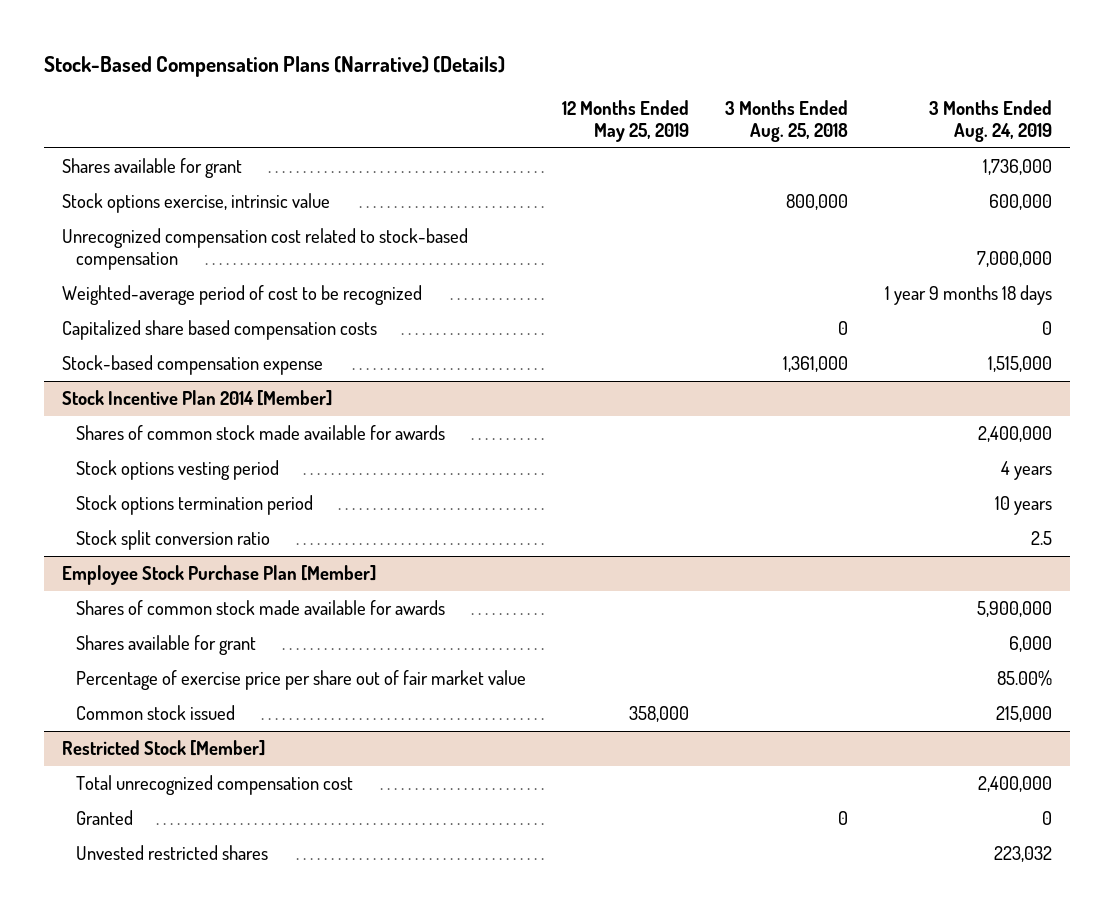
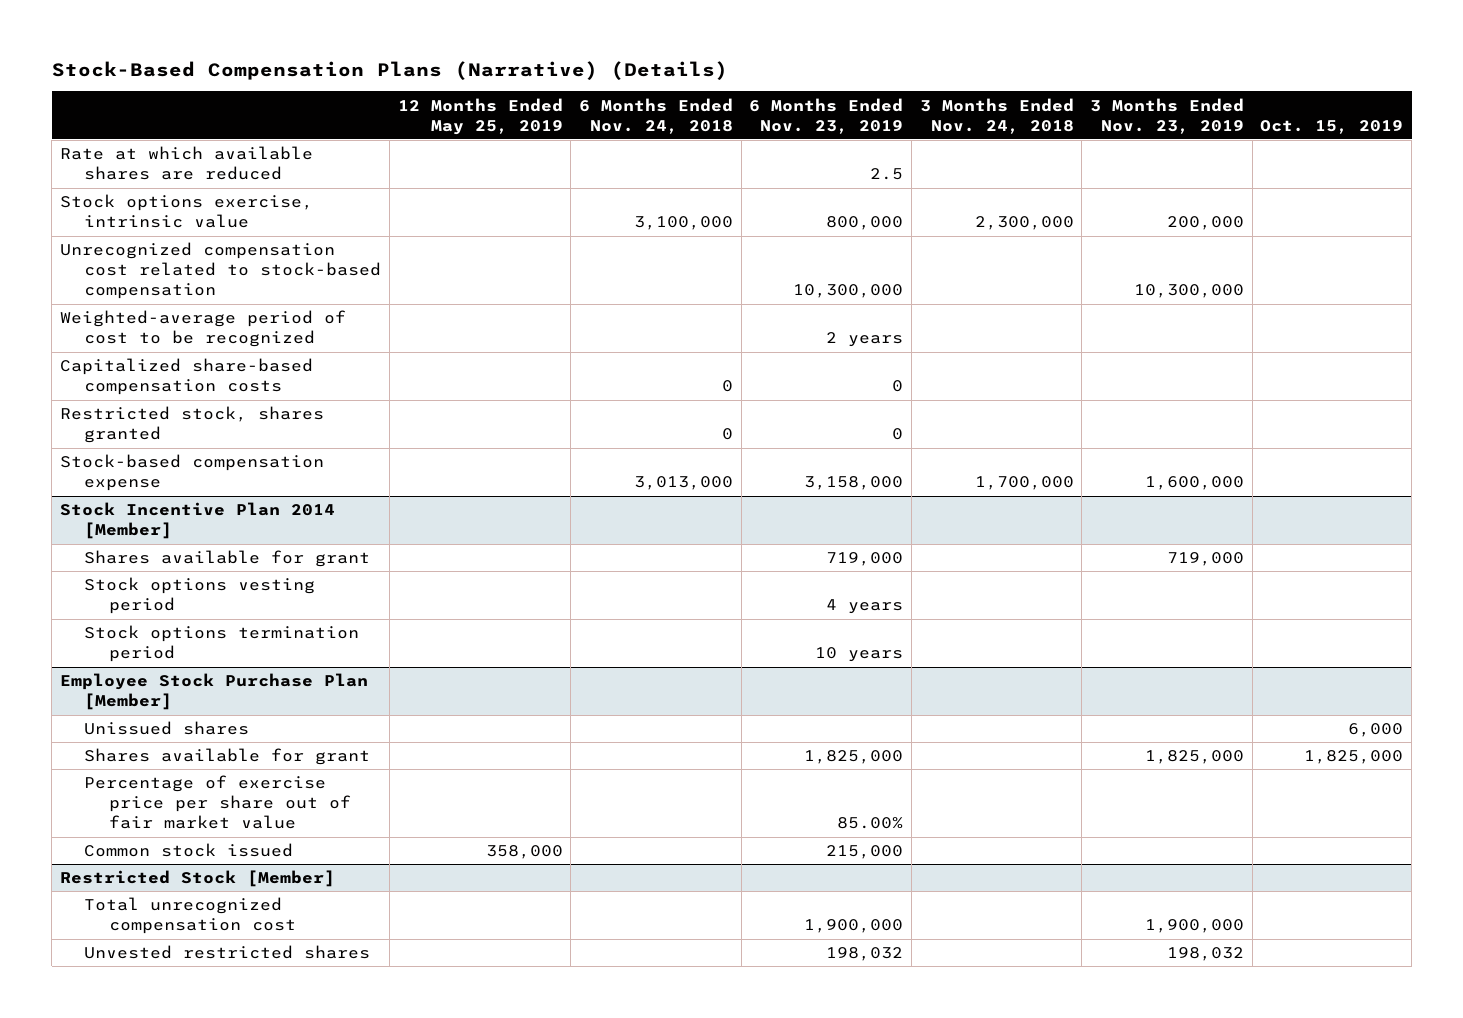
[725,100,849,142] 3 Months Ended Aug. 25, 2018 -> none
[928,100,1052,142] 3 Months Ended Aug. 24, 2019 -> none
none -> [578,97,733,134] 6 Months Ended Nov. 24, 2018
none -> [749,97,904,134] 6 Months Ended Nov. 23, 2019
none -> [919,97,1074,134] 3 Months Ended Nov. 24, 2018
none -> [1090,97,1245,134] 3 Months Ended Nov. 23, 2019
none -> [1260,119,1404,134] Oct. 15, 2019
[61,158,242,179] Shares available for grant -> none
none -> [59,146,313,181] Rate at which available shares are reduced
[61,320,377,341] Capitalized share based compensation costs -> [59,358,313,396] Capitalized share-based compensation costs
none -> [59,406,324,444] Restricted stock, shares granted
[75,425,445,441] Shares of common stock made available for awards -> none
none -> [84,550,371,568] Shares available for grant
[75,530,270,551] Stock split conversion ratio -> none
[75,600,445,616] Shares of common stock made available for awards -> none
none -> [84,721,250,736] Unissued shares
[75,810,133,826] Granted -> none

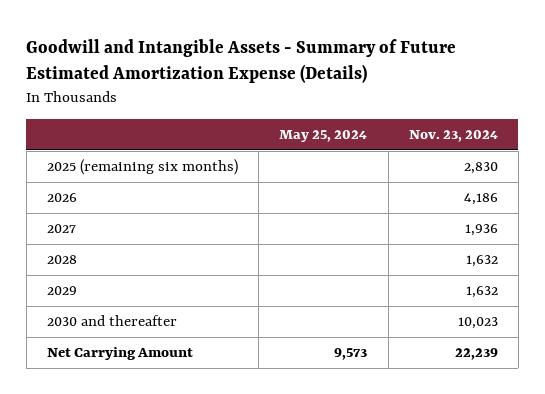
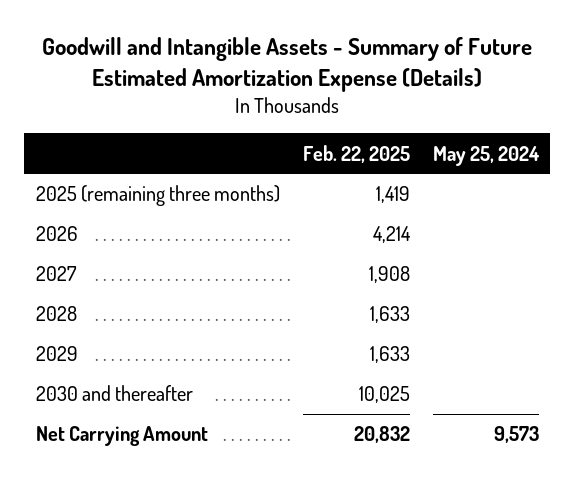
[408,130,498,143] Nov. 23, 2024 -> none
none -> [302,144,410,163] Feb. 22, 2025
[46,159,238,176] 2025 (remaining six months) -> [35,185,280,207] 2025 (remaining three months)

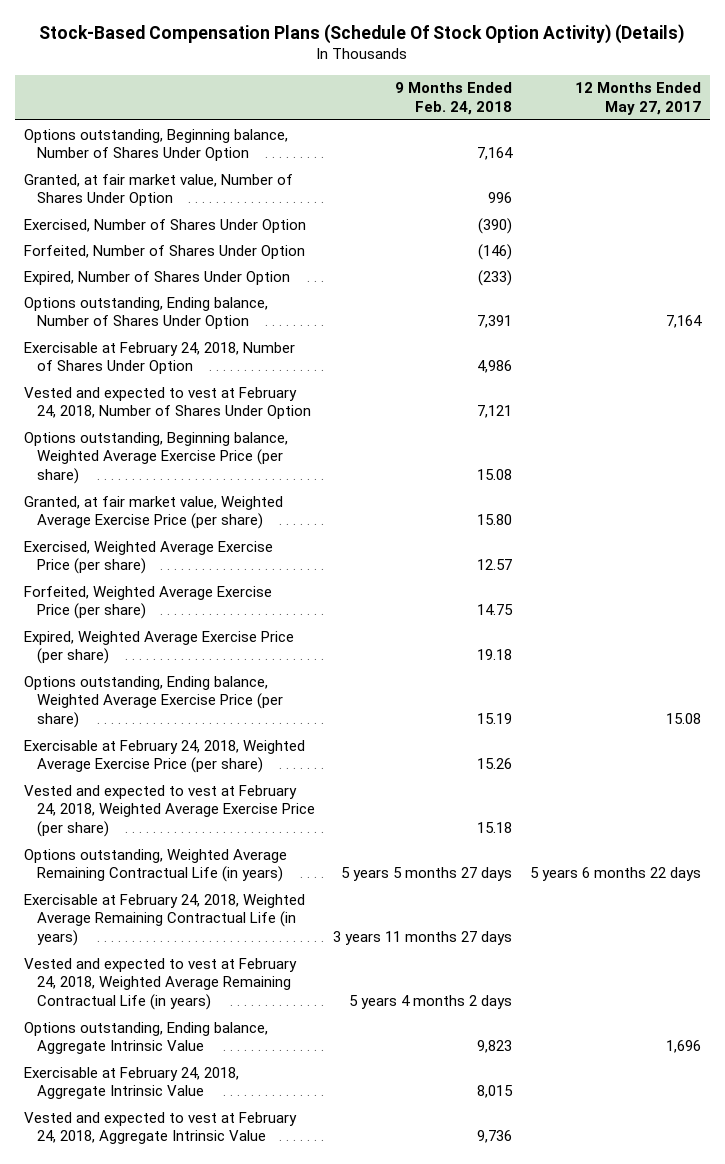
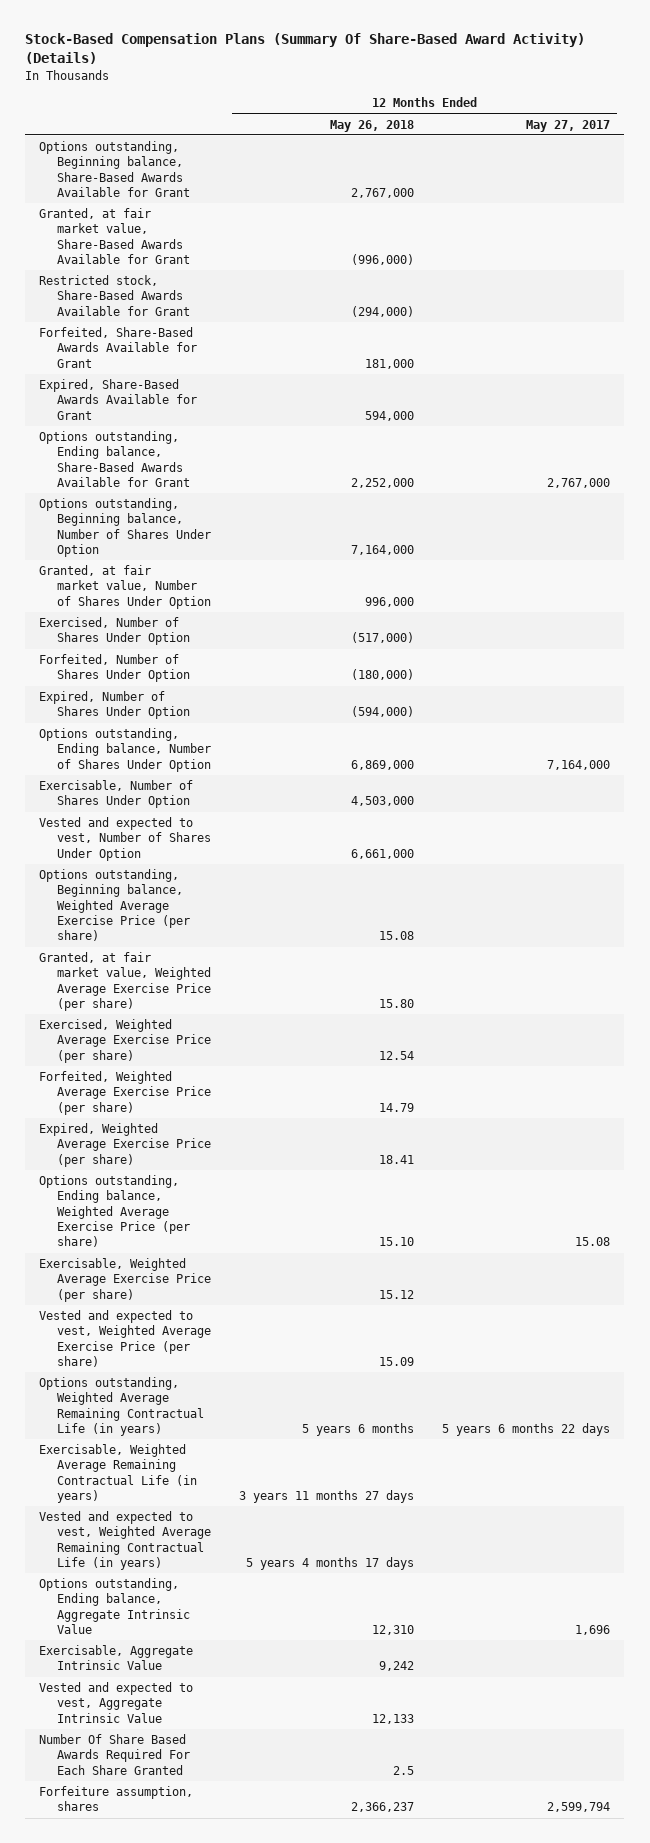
[39,23,685,44] Stock-Based Compensation Plans (Schedule Of Stock Option Activity) (Details) -> [25,33,586,65] Stock-Based Compensation Plans (Summary Of Share-Based Award Activity) (Details)
[394,82,512,116] 9 Months Ended Feb. 24, 2018 -> none
none -> [330,119,415,132] May 26, 2018
none -> [39,141,191,197] Options outstanding, Beginning balance, Share-Based Awards Available for Grant
none -> [39,208,191,264] Granted, at fair market value, Share-Based Awards Available for Grant
none -> [39,275,191,316] Restricted stock, Share-Based Awards Available for Grant
none -> [39,327,198,368] Forfeited, Share-Based Awards Available for Grant
none -> [39,379,198,420] Expired, Share-Based Awards Available for Grant
none -> [39,431,191,487] Options outstanding, Ending balance, Share-Based Awards Available for Grant
[665,315,702,329] 7,164 -> [547,759,611,770] 7,164,000
[24,341,296,375] Exercisable at February 24, 2018, Number of Shares Under Option -> [39,780,194,809] Exercisable, Number of Shares Under Option
[24,386,311,420] Vested and expected to vest at February 24, 2018, Number of Shares Under Option -> [39,817,212,861] Vested and expected to vest, Number of Shares Under Option
[24,739,306,774] Exercisable at February 24, 2018, Weighted Average Exercise Price (per share) -> [39,1258,212,1302] Exercisable, Weighted Average Exercise Price (per share)
[24,784,315,838] Vested and expected to vest at February 24, 2018, Weighted Average Exercise Price (per share) -> [39,1310,212,1367] Vested and expected to vest, Weighted Average Exercise Price (per share)
[24,893,306,947] Exercisable at February 24, 2018, Weighted Average Remaining Contractual Life (in years) -> [39,1444,198,1503] Exercisable, Weighted Average Remaining Contractual Life (in years)
[24,957,298,1011] Vested and expected to vest at February 24, 2018, Weighted Average Remaining Contractual Life (in years) -> [39,1511,212,1570] Vested and expected to vest, Weighted Average Remaining Contractual Life (in years)
[24,1066,240,1100] Exercisable at February 24, 2018, Aggregate Intrinsic Value -> [39,1645,194,1671] Exercisable, Aggregate Intrinsic Value
[24,1111,298,1145] Vested and expected to vest at February 24, 2018, Aggregate Intrinsic Value -> [39,1682,194,1723] Vested and expected to vest, Aggregate Intrinsic Value
none -> [39,1734,191,1775] Number Of Share Based Awards Required For Each Share Granted
none -> [39,1786,194,1812] Forfeiture assumption, shares

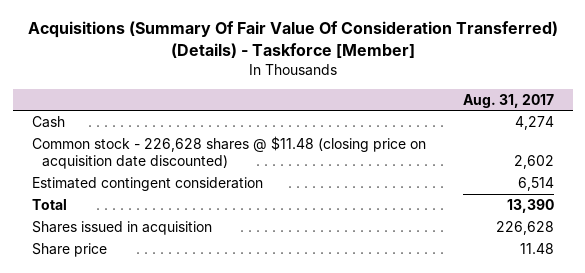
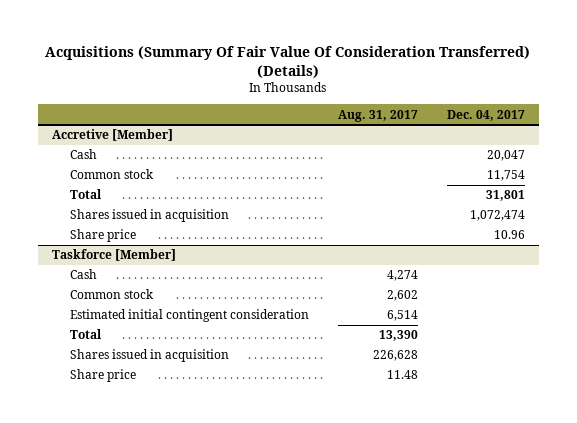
[27,21,558,58] Acquisitions (Summary Of Fair Value Of Consideration Transferred) (Details) - Taskforce [Member] -> [45,45,531,78] Acquisitions (Summary Of Fair Value Of Consideration Transferred) (Details)
none -> [446,109,525,121] Dec. 04, 2017
none -> [52,129,174,142] Accretive [Member]
none -> [70,149,98,160] Cash
none -> [70,169,155,180] Common stock
none -> [70,189,103,200] Total
none -> [70,209,230,223] Shares issued in acquisition
none -> [70,229,137,243] Share price
none -> [52,249,177,262] Taskforce [Member]
[31,135,426,169] Common stock - 226,628 shares @ $11.48 (closing price on acquisition date discounted) -> [70,289,155,300] Common stock
[31,176,263,191] Estimated contingent consideration -> [70,309,310,323] Estimated initial contingent consideration

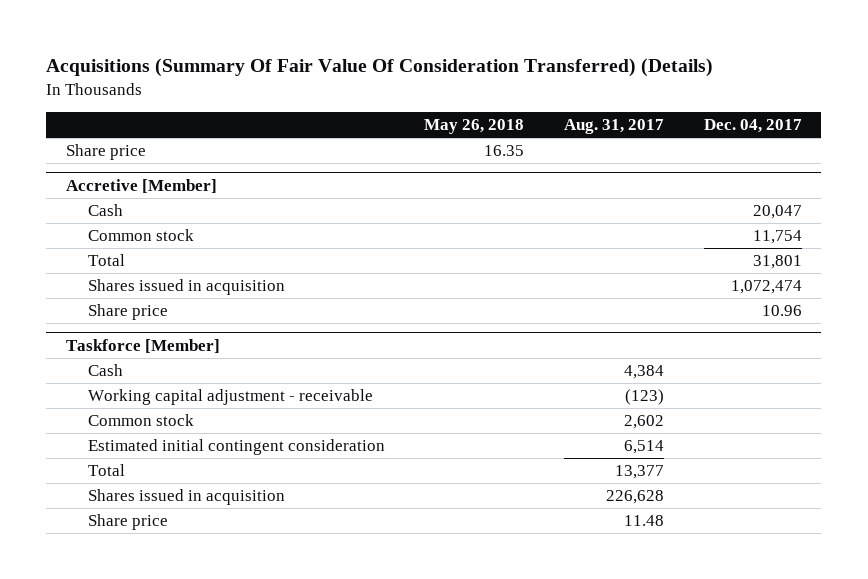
none -> [424,119,525,135] May 26, 2018
none -> [66,143,147,160] Share price
[386,270,418,282] 4,274 -> [623,364,664,379] 4,384
none -> [87,388,373,405] Working capital adjustment - receivable
[378,330,418,342] 13,390 -> [614,464,664,479] 13,377

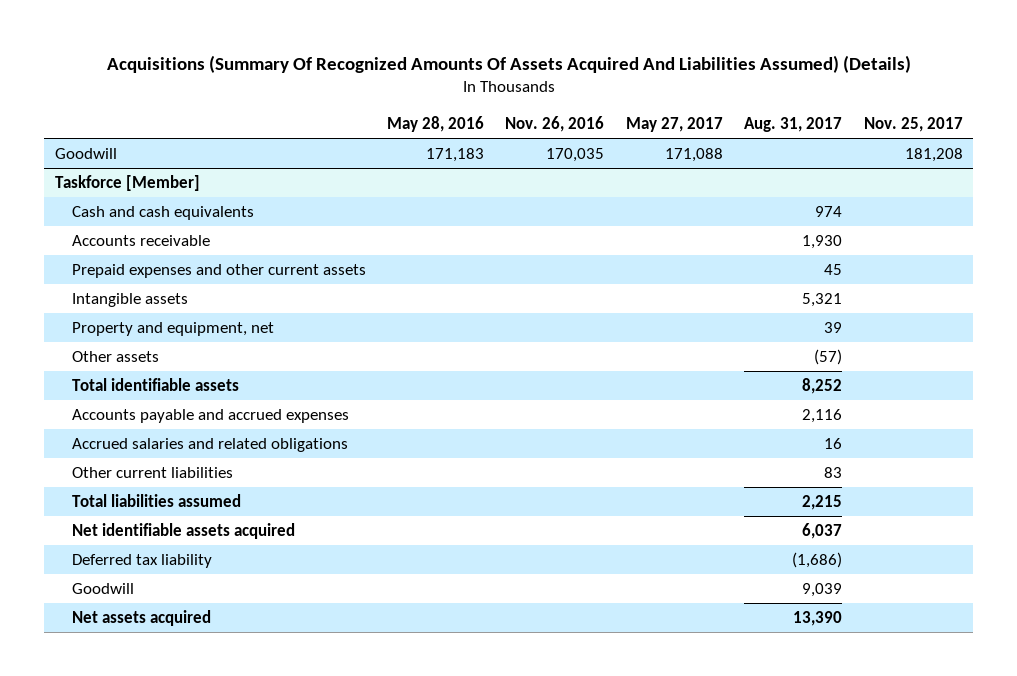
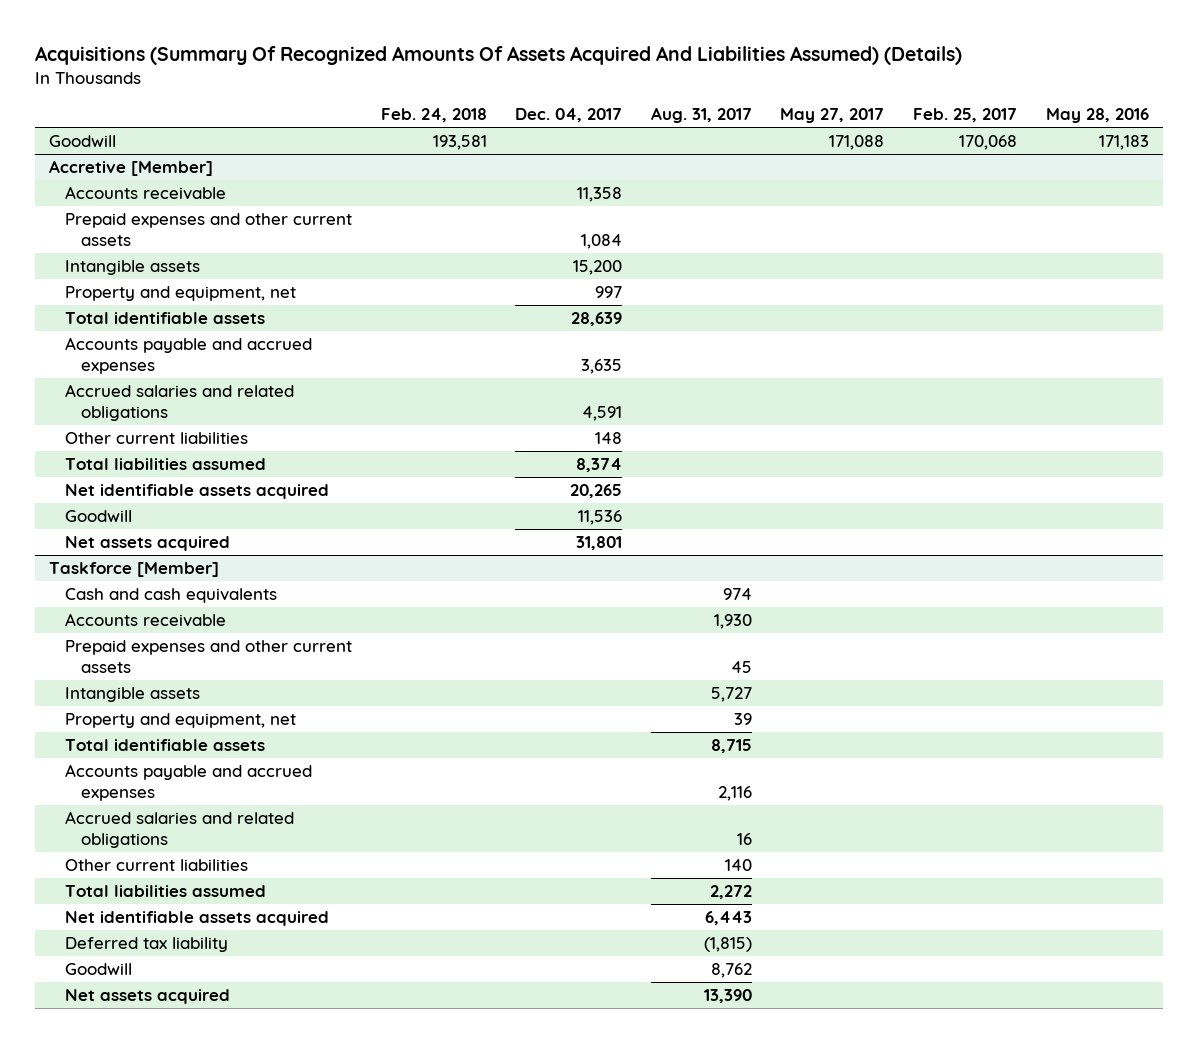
[505,115,605,132] Nov. 26, 2016 -> none
[863,116,963,132] Nov. 25, 2017 -> none
none -> [380,108,487,123] Feb. 24, 2018
none -> [515,108,623,123] Dec. 04, 2017
none -> [913,108,1018,123] Feb. 25, 2017
none -> [49,159,214,176] Accretive [Member]
none -> [65,185,227,200] Accounts receivable
none -> [65,212,353,247] Prepaid expenses and other current assets
none -> [65,259,201,275] Intangible assets
none -> [65,285,297,301] Property and equipment, net
none -> [65,311,266,324] Total identifiable assets
none -> [65,336,313,375] Accounts payable and accrued expenses
none -> [65,383,295,422] Accrued salaries and related obligations
none -> [65,431,249,444] Other current liabilities
none -> [65,457,267,470] Total liabilities assumed
none -> [65,483,330,499] Net identifiable assets acquired
none -> [65,509,133,522] Goodwill
none -> [65,535,231,551] Net assets acquired
[802,293,843,308] 5,321 -> [710,686,752,702] 5,727
[71,351,159,363] Other assets -> none
[802,378,843,395] 8,252 -> [710,738,752,753] 8,715
[824,467,843,479] 83 -> [724,858,752,871] 140
[802,495,843,511] 2,215 -> [709,884,752,899] 2,272
[802,523,843,540] 6,037 -> [704,910,752,925] 6,443
[792,552,843,569] (1,686) -> [703,936,752,952] (1,815)
[802,583,843,598] 9,039 -> [710,962,752,978] 8,762

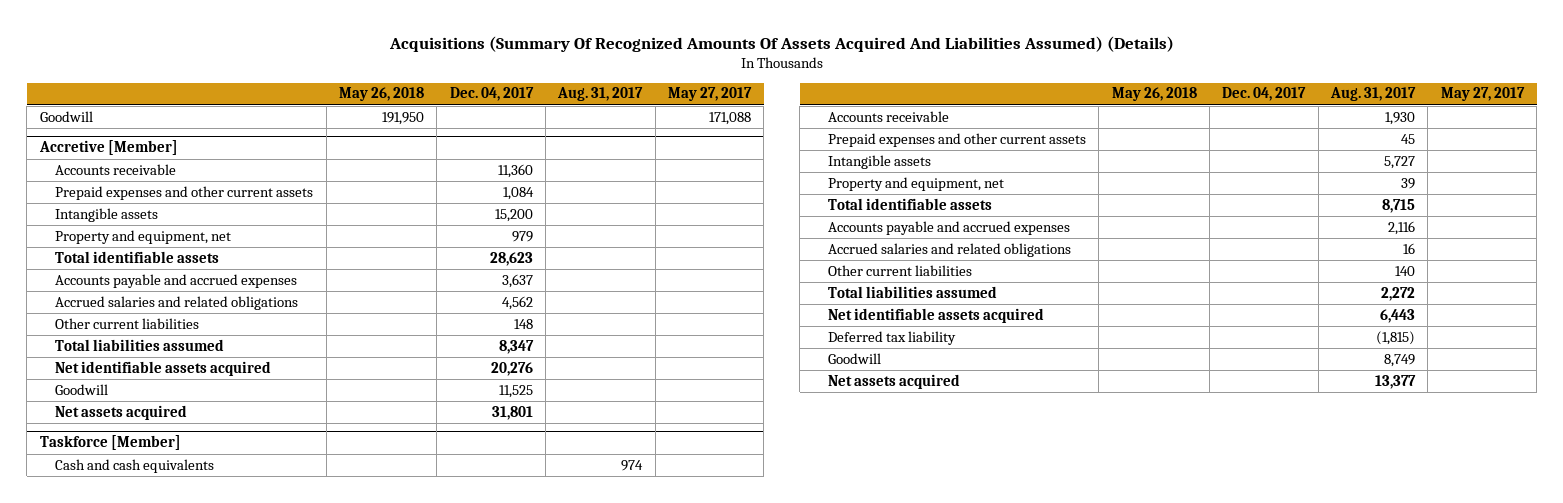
[380,108,487,123] Feb. 24, 2018 -> none
[913,108,1018,123] Feb. 25, 2017 -> none
[1045,108,1149,124] May 28, 2016 -> none
none -> [338,87,424,102] May 26, 2018
[577,186,623,202] 11,358 -> [497,163,533,178] 11,360
[595,285,623,298] 997 -> [511,230,533,242] 979
[571,311,623,326] 28,639 -> [489,251,533,266] 28,623
[581,359,623,375] 3,635 -> [501,273,533,288] 3,637
[582,406,623,422] 4,591 -> [501,295,533,310] 4,562
[576,457,623,472] 8,374 -> [498,339,534,354] 8,347
[570,483,623,498] 20,265 -> [490,361,533,376] 20,276
[578,509,623,525] 11,536 -> [498,384,533,398] 11,525
[710,962,752,978] 8,762 -> [1384,353,1416,367] 8,749
[703,988,752,1003] 13,390 -> [1375,374,1417,389] 13,377

